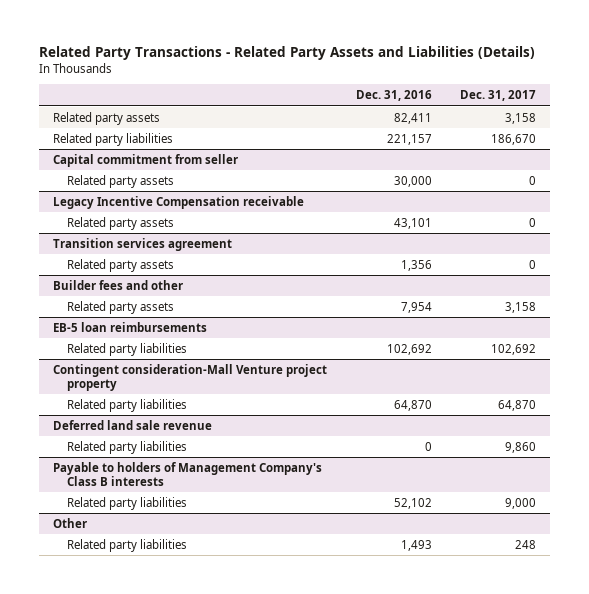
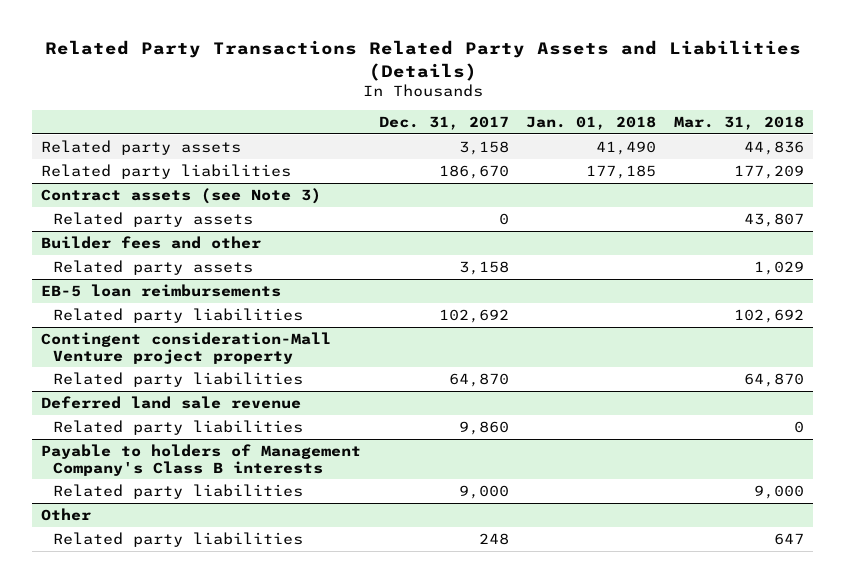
[38,45,535,60] Related Party Transactions - Related Party Assets and Liabilities (Details) -> [44,40,801,81] Related Party Transactions Related Party Assets and Liabilities (Details)
[355,90,432,102] Dec. 31, 2016 -> none
none -> [526,116,657,131] Jan. 01, 2018
none -> [674,116,805,131] Mar. 31, 2018
[52,153,238,167] Capital commitment from seller -> none
[66,174,174,188] Related party assets -> none
[52,195,304,209] Legacy Incentive Compensation receivable -> none
[66,216,174,230] Related party assets -> none
[52,237,232,251] Transition services agreement -> none
none -> [41,187,322,204] Contract assets (see Note 3)

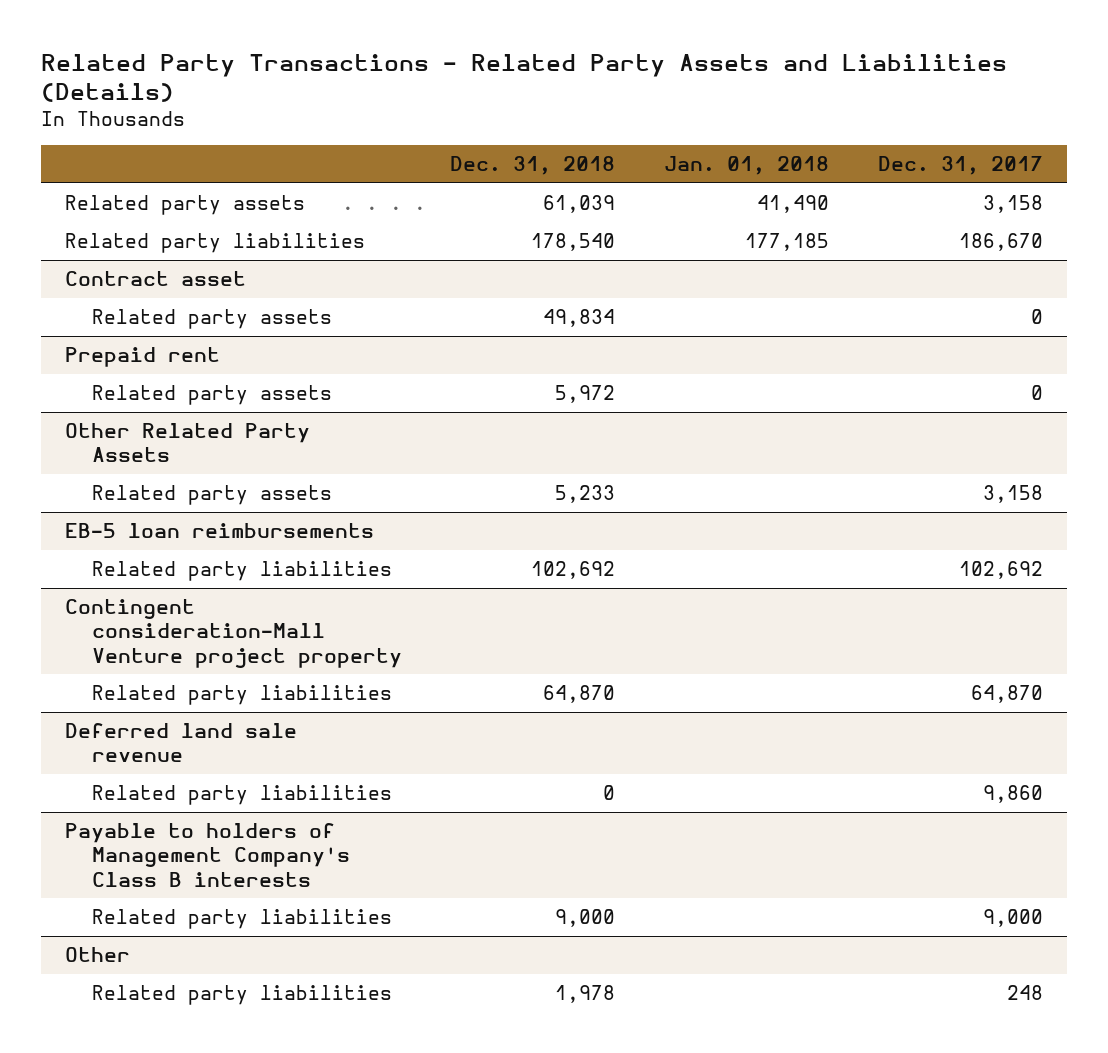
[44,40,801,81] Related Party Transactions Related Party Assets and Liabilities (Details) -> [40,53,1007,103] Related Party Transactions - Related Party Assets and Liabilities (Details)
[674,116,805,131] Mar. 31, 2018 -> none
none -> [450,156,616,176] Dec. 31, 2018
[41,187,322,204] Contract assets (see Note 3) -> none
none -> [65,271,247,287] Contract asset
[41,235,262,249] Builder fees and other -> none
none -> [65,347,221,368] Prepaid rent
none -> [91,385,332,406] Related party assets
none -> [65,423,311,463] Other Related Party Assets

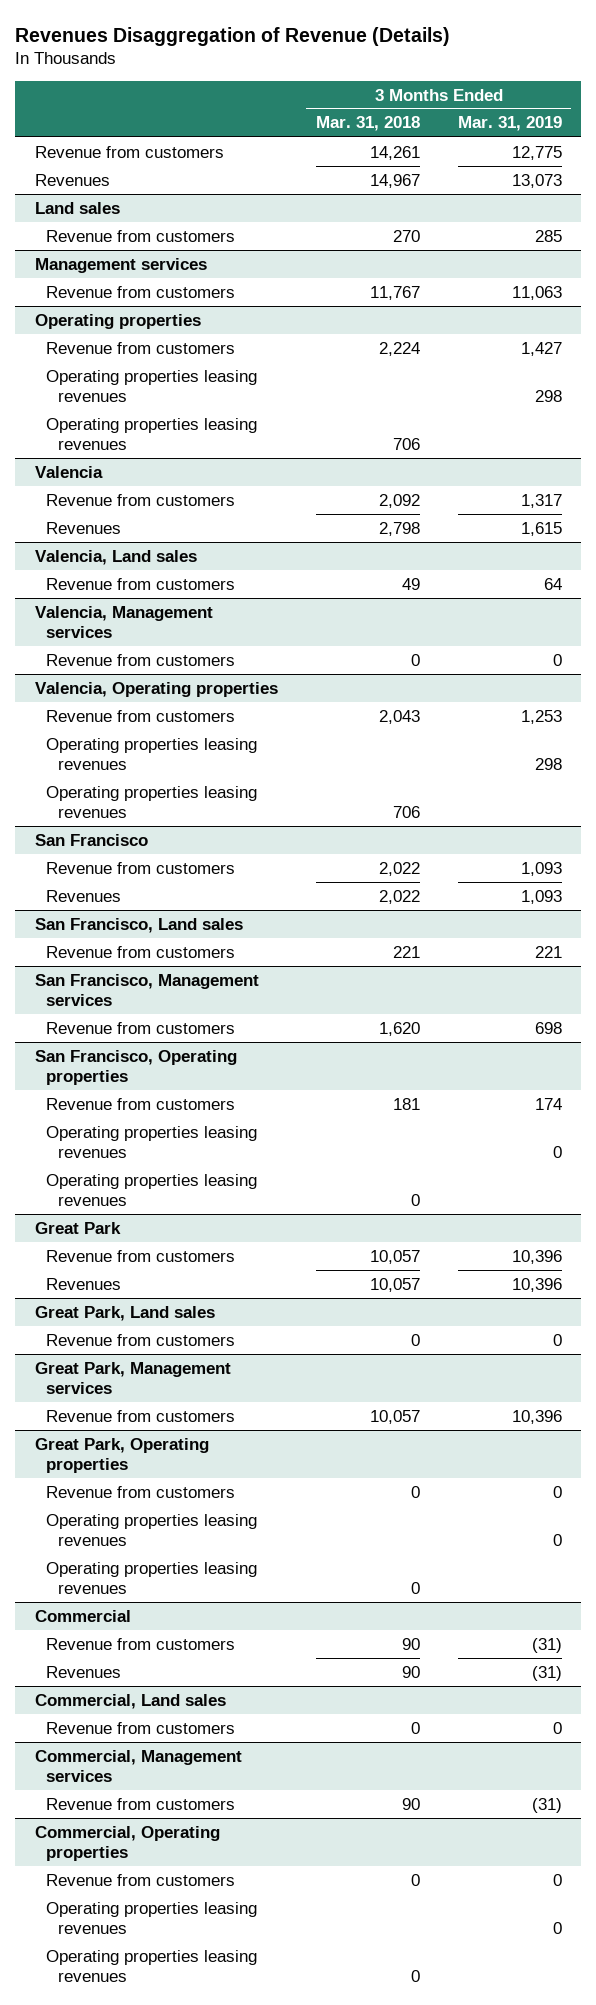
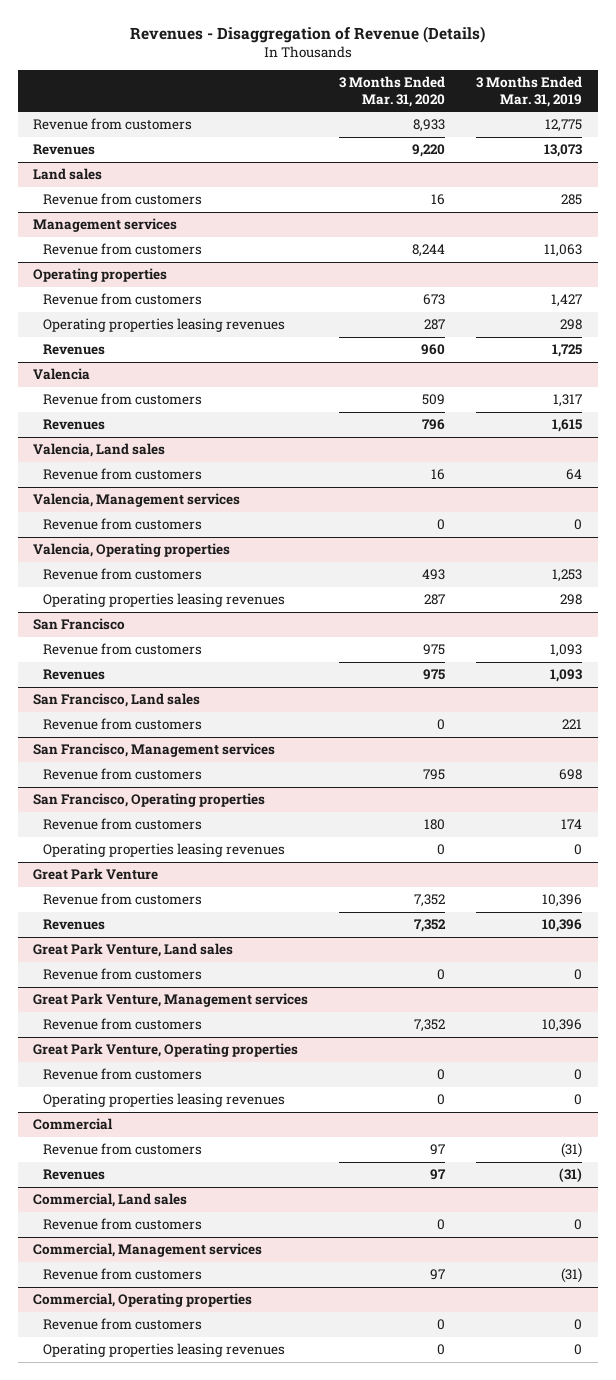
[15,26,451,46] Revenues Disaggregation of Revenue (Details) -> [129,25,485,43] Revenues - Disaggregation of Revenue (Details)
[315,116,420,132] Mar. 31, 2018 -> none
none -> [339,76,446,107] 3 Months Ended Mar. 31, 2020
[46,417,258,450] Operating properties leasing revenues -> none
none -> [42,344,105,356] Revenues
[46,785,258,818] Operating properties leasing revenues -> none
[46,1173,258,1206] Operating properties leasing revenues -> none
[34,1221,121,1234] Great Park -> [33,868,159,881] Great Park Venture
[34,1305,215,1321] Great Park, Land sales -> [33,943,234,958] Great Park Venture, Land sales
[34,1361,231,1394] Great Park, Management services -> [33,993,309,1008] Great Park Venture, Management services
[34,1437,209,1473] Great Park, Operating properties -> [33,1043,299,1058] Great Park Venture, Operating properties
[46,1561,258,1594] Operating properties leasing revenues -> none
[46,1949,258,1982] Operating properties leasing revenues -> none

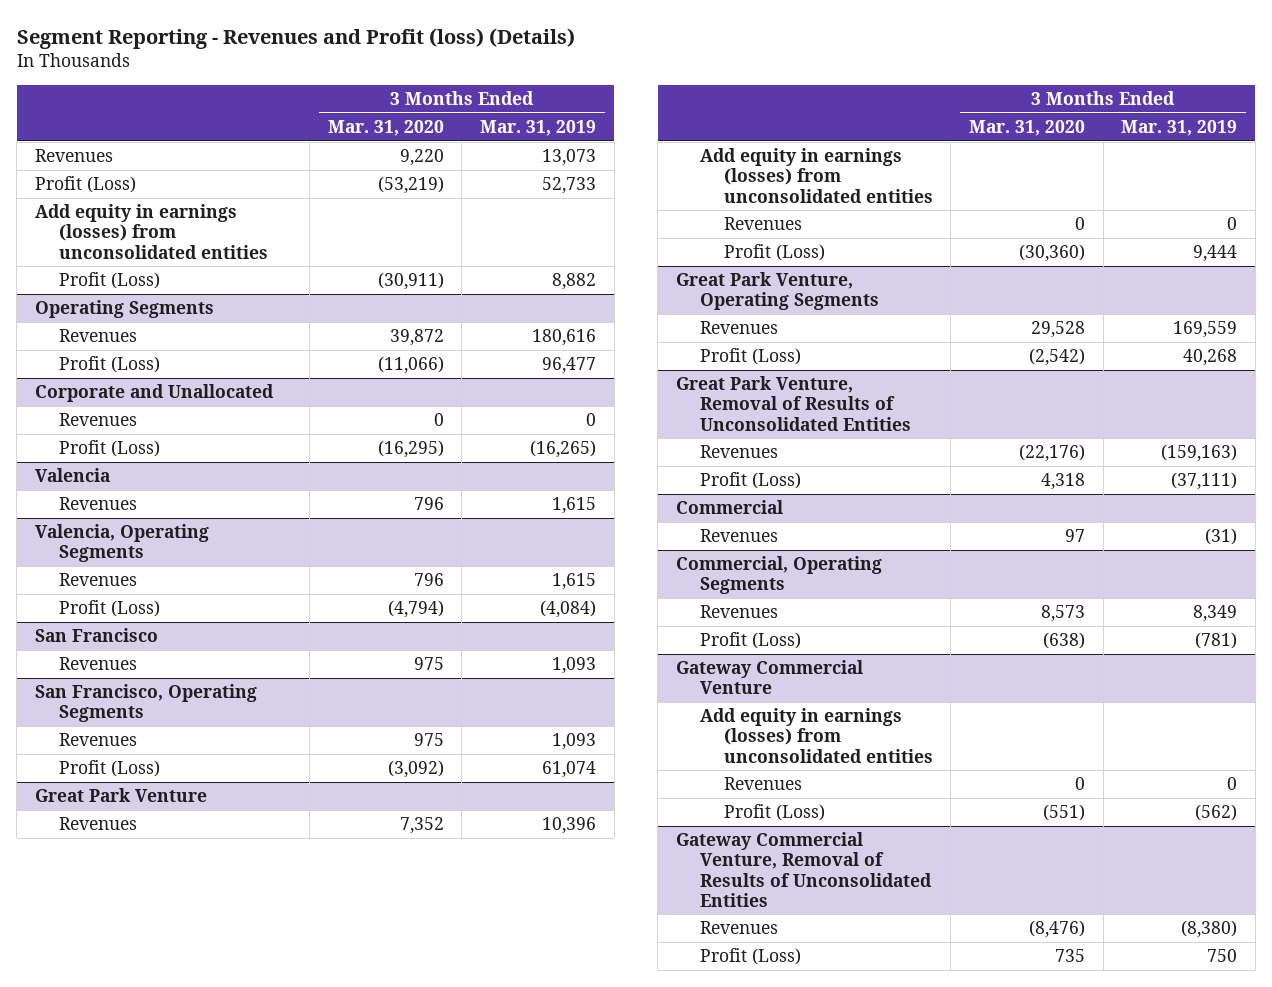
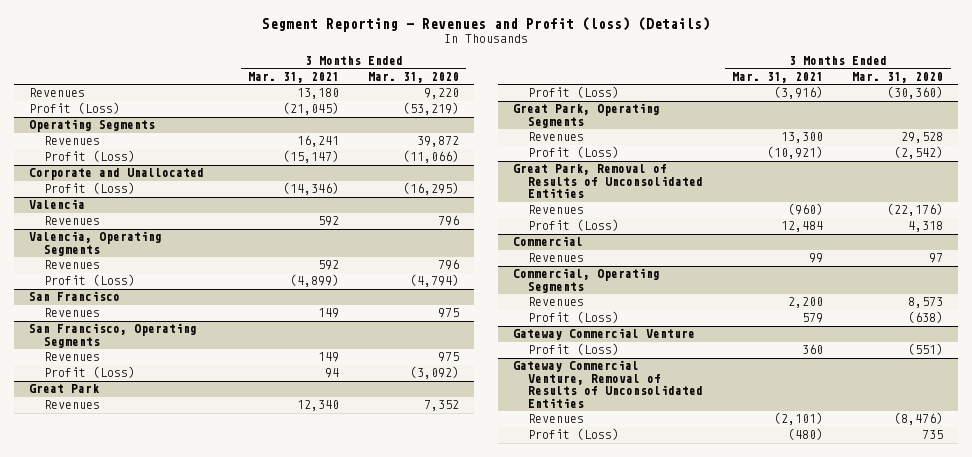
[480,119,597,136] Mar. 31, 2019 -> none
none -> [247,71,339,83] Mar. 31, 2021
[34,204,268,259] Add equity in earnings (losses) from unconsolidated entities -> none
[58,272,160,290] Profit (Loss) -> none
[58,413,137,427] Revenues -> none
[34,788,207,803] Great Park Venture -> [28,384,99,394] Great Park
[699,148,933,203] Add equity in earnings (losses) from unconsolidated entities -> none
[723,217,802,231] Revenues -> none
[675,272,879,311] Great Park Venture, Operating Segments -> [512,103,660,128] Great Park, Operating Segments
[675,376,911,431] Great Park Venture, Removal of Results of Unconsolidated Entities -> [512,164,704,199] Great Park, Removal of Results of Unconsolidated Entities
[699,708,933,763] Add equity in earnings (losses) from unconsolidated entities -> none
[723,777,802,791] Revenues -> none

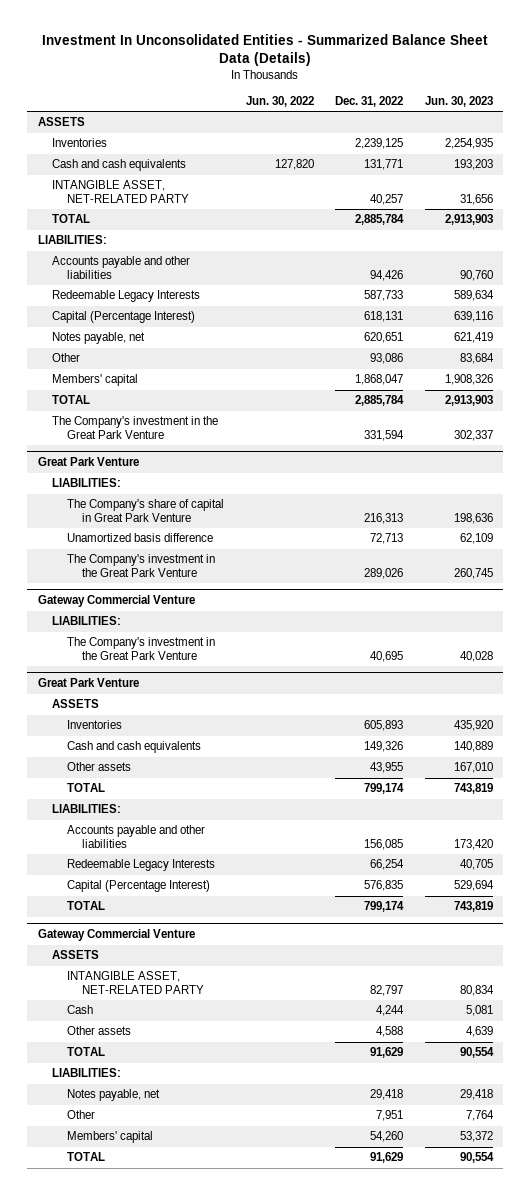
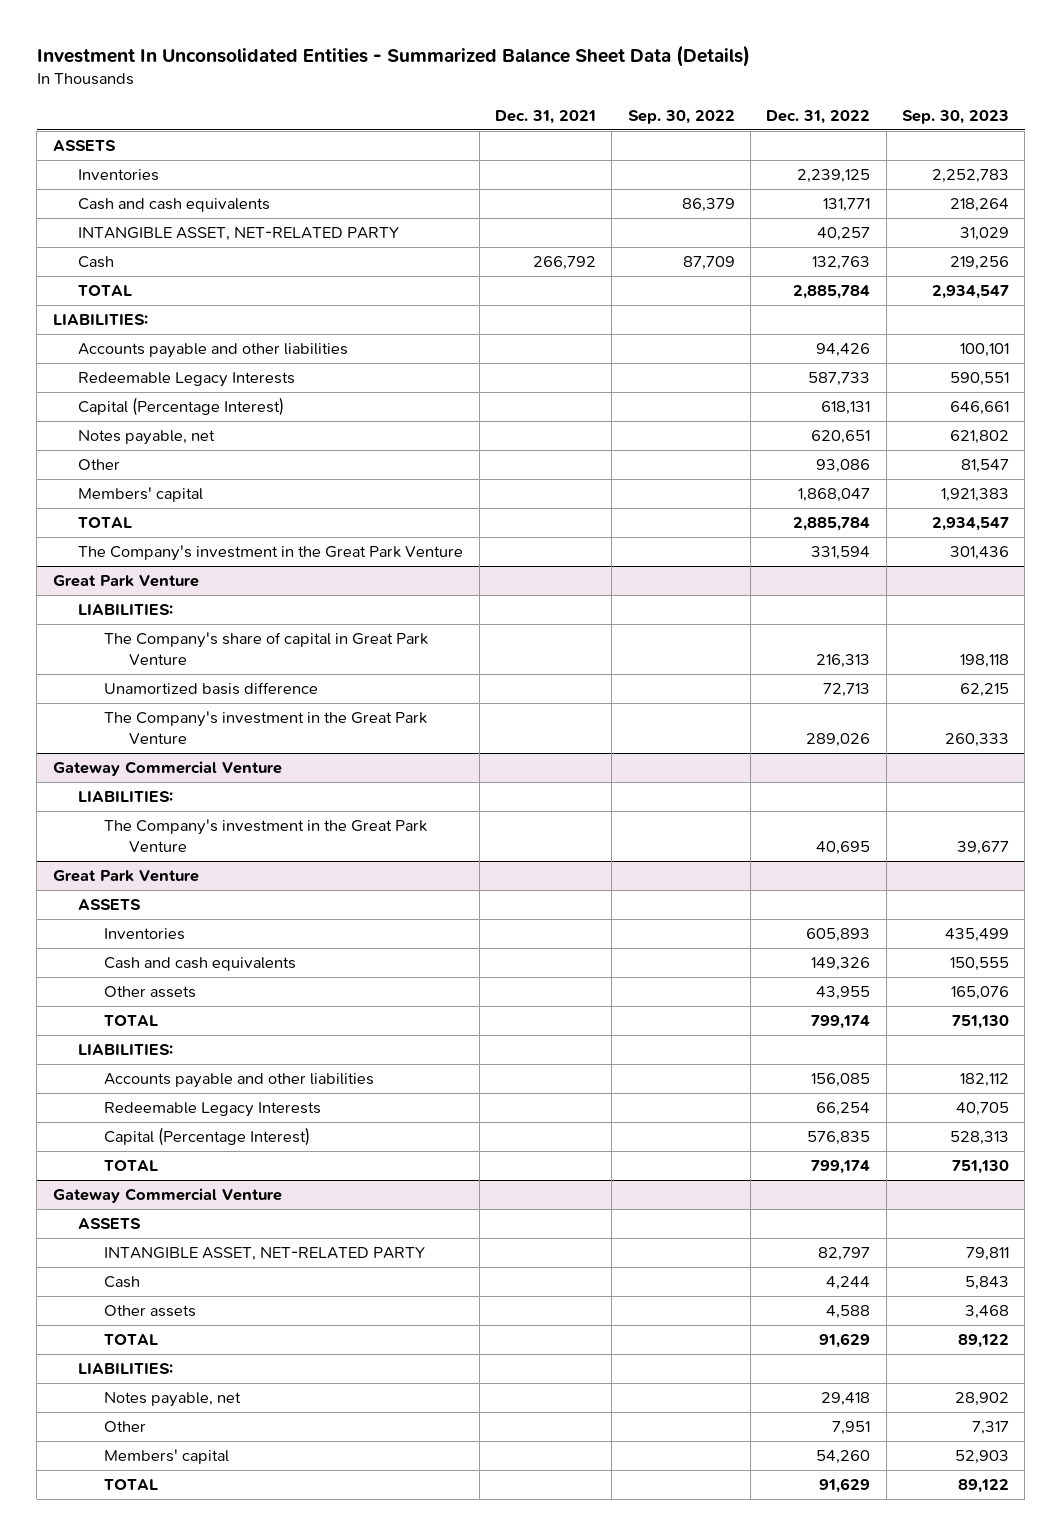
[245,95,314,107] Jun. 30, 2022 -> none
[424,95,493,107] Jun. 30, 2023 -> none
none -> [494,109,596,124] Dec. 31, 2021
none -> [627,109,735,124] Sep. 30, 2022
none -> [902,109,1010,124] Sep. 30, 2023
none -> [78,256,115,269] Cash

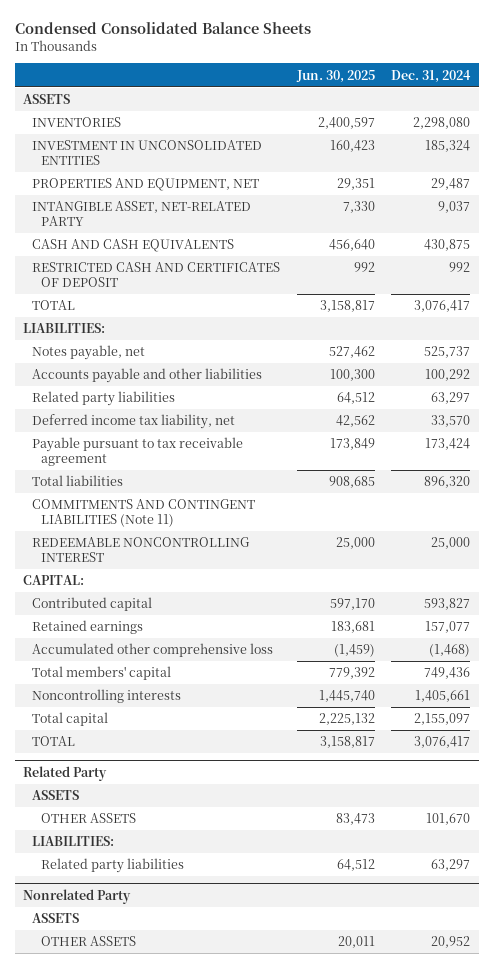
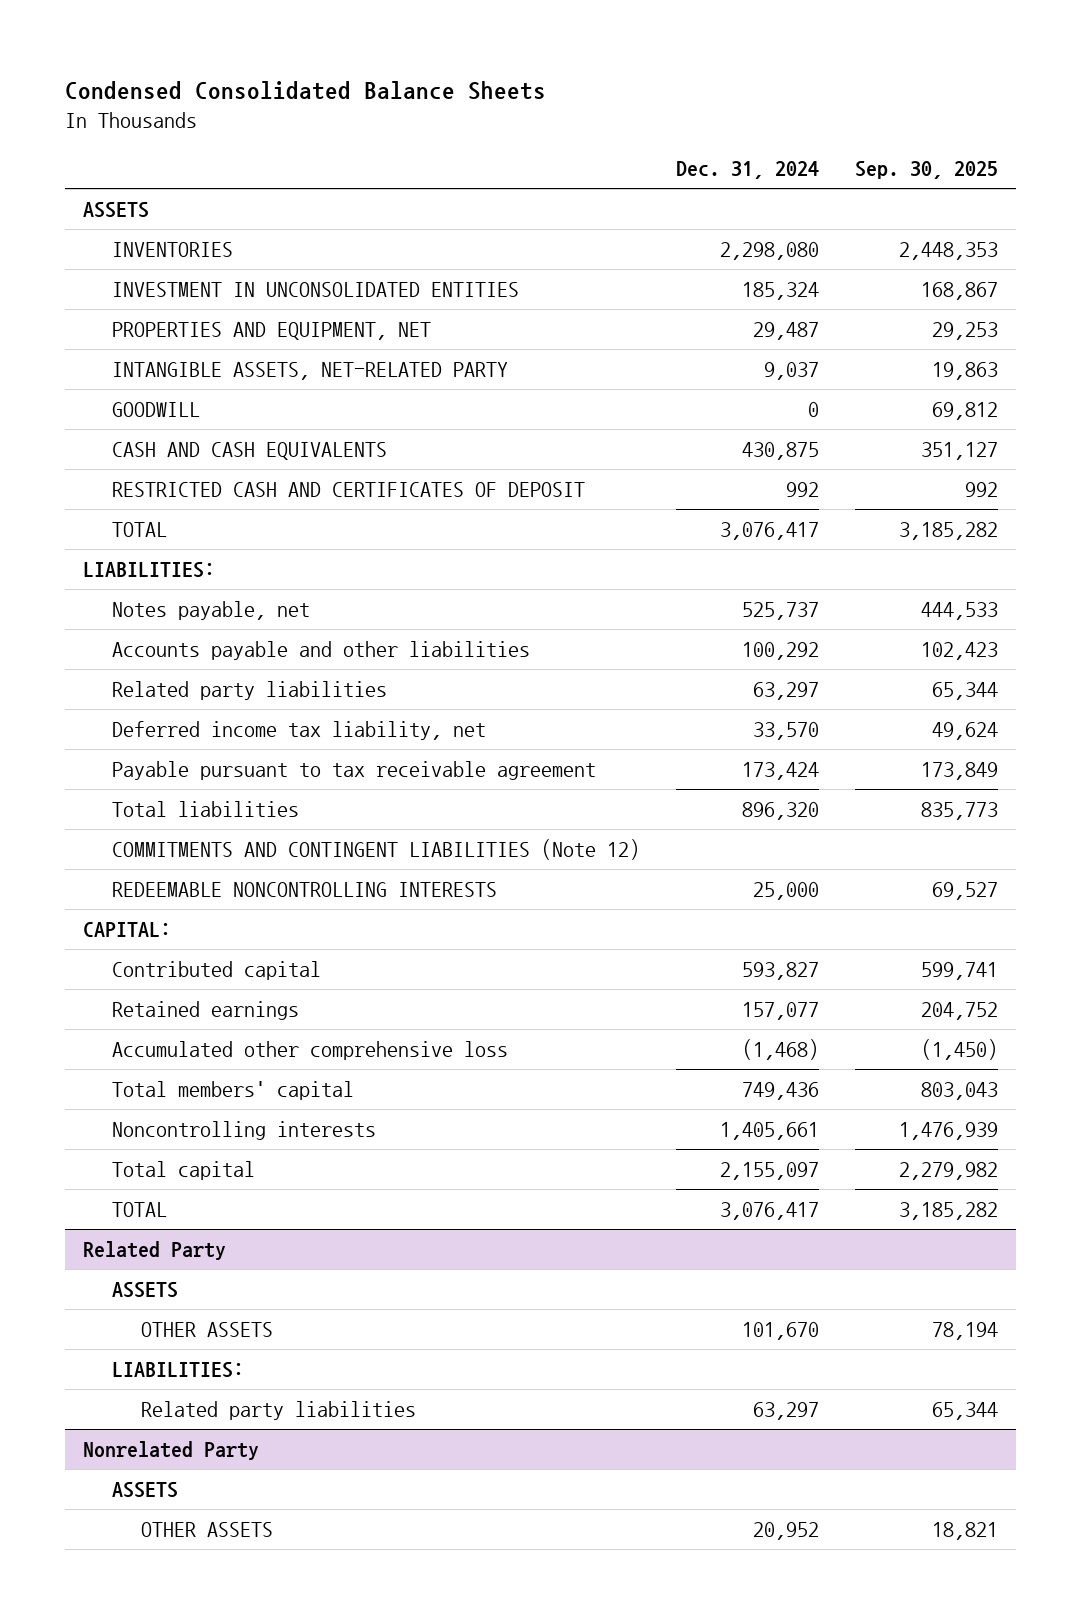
[295,69,375,83] Jun. 30, 2025 -> none
none -> [855,161,999,180] Sep. 30, 2025
[32,201,252,227] INTANGIBLE ASSET, NET-RELATED PARTY -> [111,361,508,380] INTANGIBLE ASSETS, NET-RELATED PARTY
none -> [111,401,200,417] GOODWILL
[32,499,256,528] COMMITMENTS AND CONTINGENT LIABILITIES (Note 11) -> [111,838,640,860] COMMITMENTS AND CONTINGENT LIABILITIES (Note 12)
[32,537,251,563] REDEEMABLE NONCONTROLLING INTEREST -> [111,881,497,897] REDEEMABLE NONCONTROLLING INTERESTS

